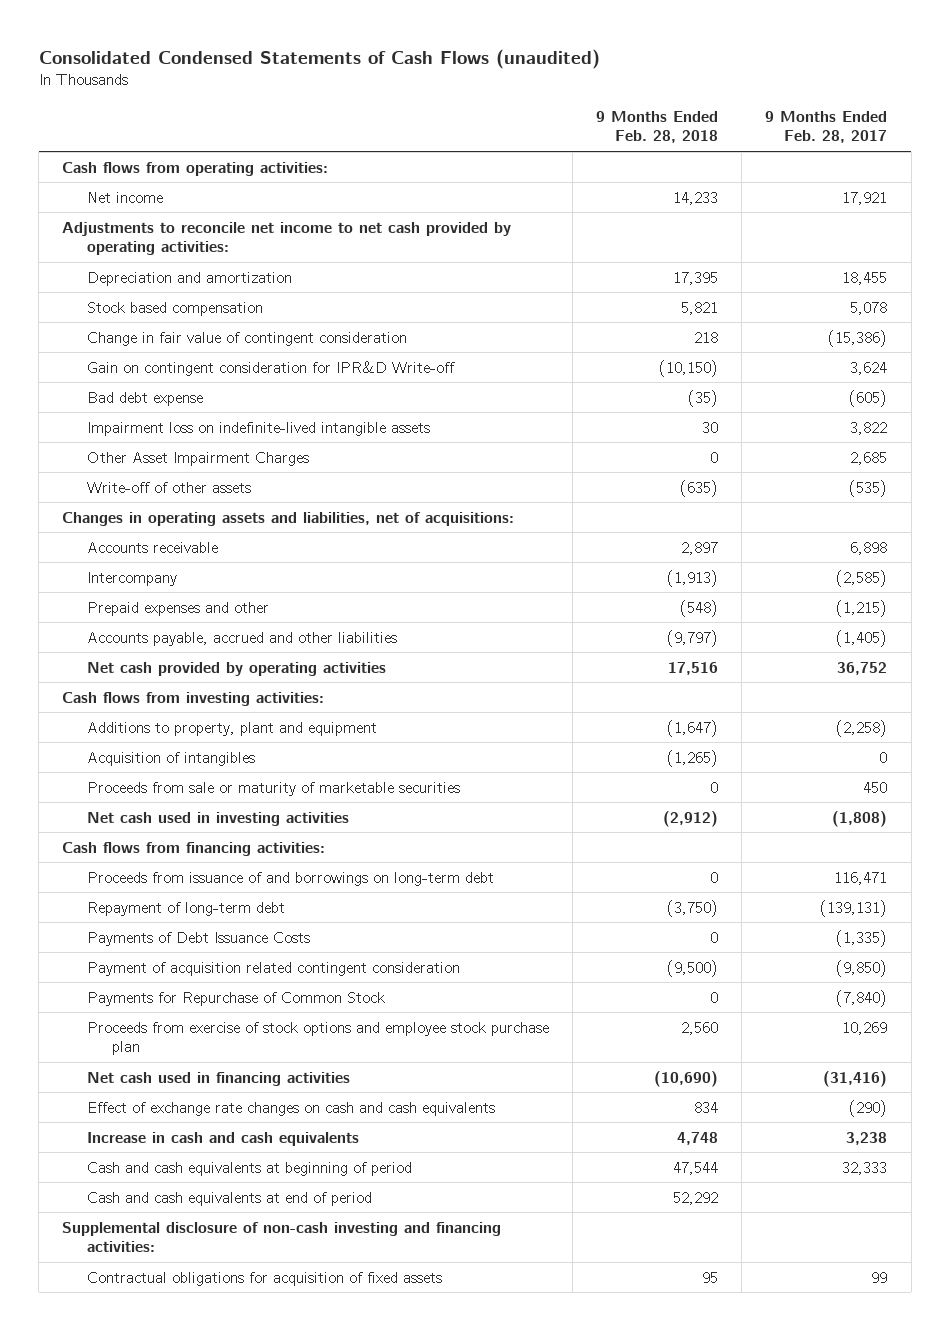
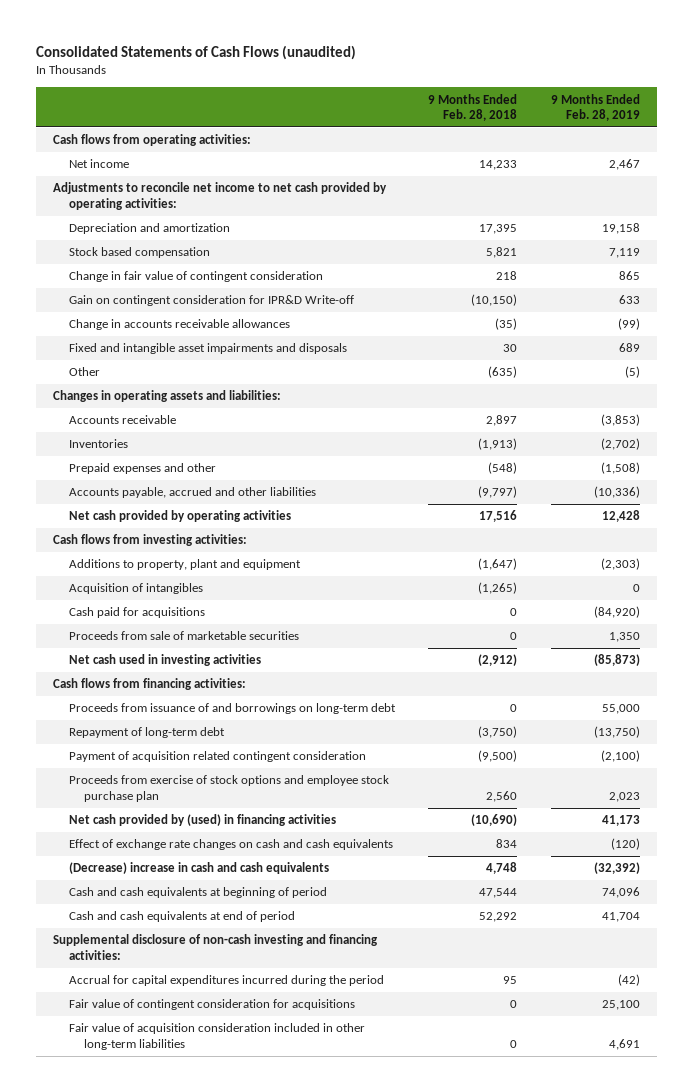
[38,48,600,69] Consolidated Condensed Statements of Cash Flows (unaudited) -> [36,44,357,60] Consolidated Statements of Cash Flows (unaudited)
[765,110,888,144] 9 Months Ended Feb. 28, 2017 -> none
none -> [550,93,640,121] 9 Months Ended Feb. 28, 2019
[87,451,310,466] Other Asset Impairment Charges -> none
[87,391,204,406] Bad debt expense -> [68,319,290,331] Change in accounts receivable allowances
[87,421,431,436] Impairment loss on indefinite-lived intangible assets -> [68,343,347,355] Fixed and intangible asset impairments and disposals
[87,481,252,493] Write-off of other assets -> [68,367,100,377] Other
[62,511,515,526] Changes in operating assets and liabilities, net of acquisitions: -> [52,390,281,403] Changes in operating assets and liabilities:
[87,571,178,586] Intercompany -> [68,439,128,449] Inventories
none -> [68,607,205,619] Cash paid for acquisitions
[87,781,461,796] Proceeds from sale or maturity of marketable securities -> [68,631,299,641] Proceeds from sale of marketable securities
[87,931,311,946] Payments of Debt Issuance Costs -> none
[87,991,386,1006] Payments for Repurchase of Common Stock -> none
[87,1071,351,1086] Net cash used in financing activities -> [68,814,336,827] Net cash provided by (used) in financing activities
[87,1131,360,1146] Increase in cash and cash equivalents -> [68,862,329,875] (Decrease) increase in cash and cash equivalents
[87,1271,443,1286] Contractual obligations for acquisition of fixed assets -> [68,975,384,987] Accrual for capital expenditures incurred during the period
none -> [68,999,355,1011] Fair value of contingent consideration for acquisitions
none -> [68,1023,365,1050] Fair value of acquisition consideration included in other long-term liabilities

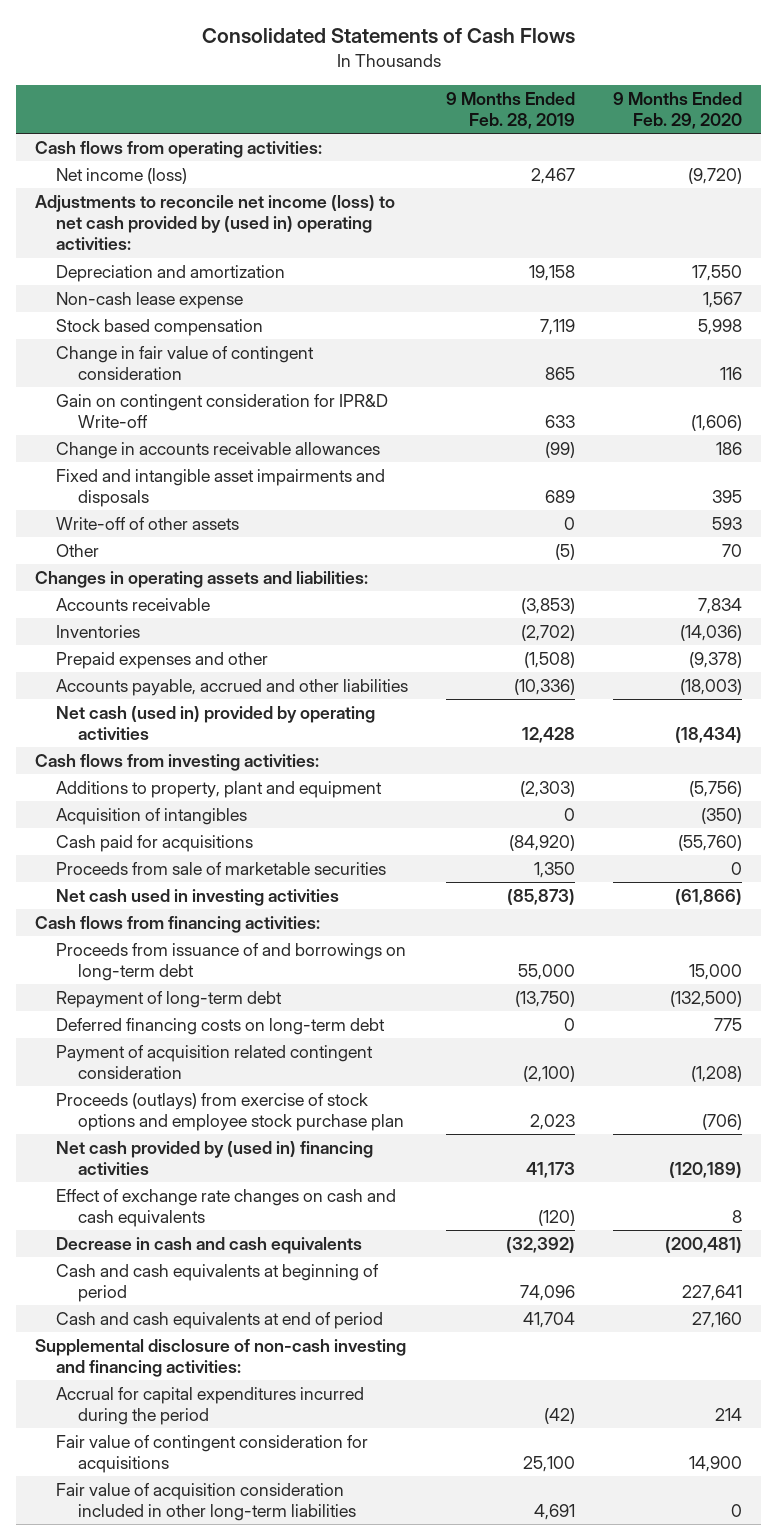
[36,44,357,60] Consolidated Statements of Cash Flows (unaudited) -> [201,28,575,44] Consolidated Statements of Cash Flows
[428,93,518,121] 9 Months Ended Feb. 28, 2018 -> none
none -> [613,91,743,130] 9 Months Ended Feb. 29, 2020
[68,159,129,169] Net income -> [56,168,188,185] Net income (loss)
[52,182,387,210] Adjustments to reconcile net income to net cash provided by operating activities: -> [34,195,395,251] Adjustments to reconcile net income (loss) to net cash provided by (used in) operating activities:
none -> [56,292,244,310] Non-cash lease expense
none -> [56,517,240,531] Write-off of other assets
[68,510,291,523] Net cash provided by operating activities -> [56,706,376,741] Net cash (used in) provided by operating activities
none -> [56,1018,386,1036] Deferred financing costs on long-term debt
[68,775,389,802] Proceeds from exercise of stock options and employee stock purchase plan -> [56,1093,405,1132] Proceeds (outlays) from exercise of stock options and employee stock purchase plan
[68,814,336,827] Net cash provided by (used) in financing activities -> [56,1141,374,1176] Net cash provided by (used in) financing activities
[68,862,329,875] (Decrease) increase in cash and cash equivalents -> [56,1237,363,1255] Decrease in cash and cash equivalents

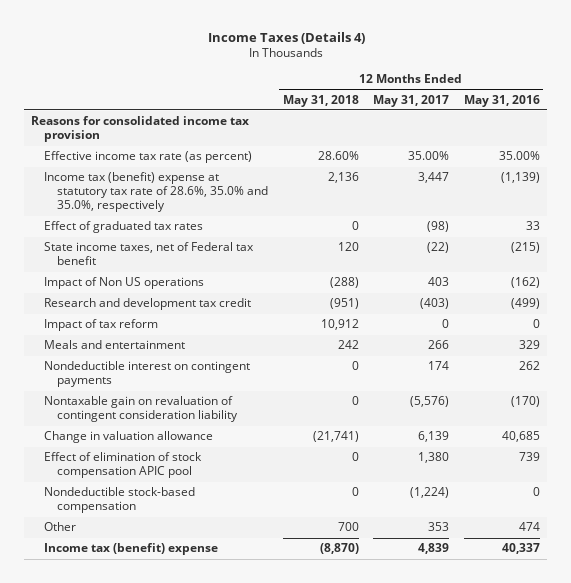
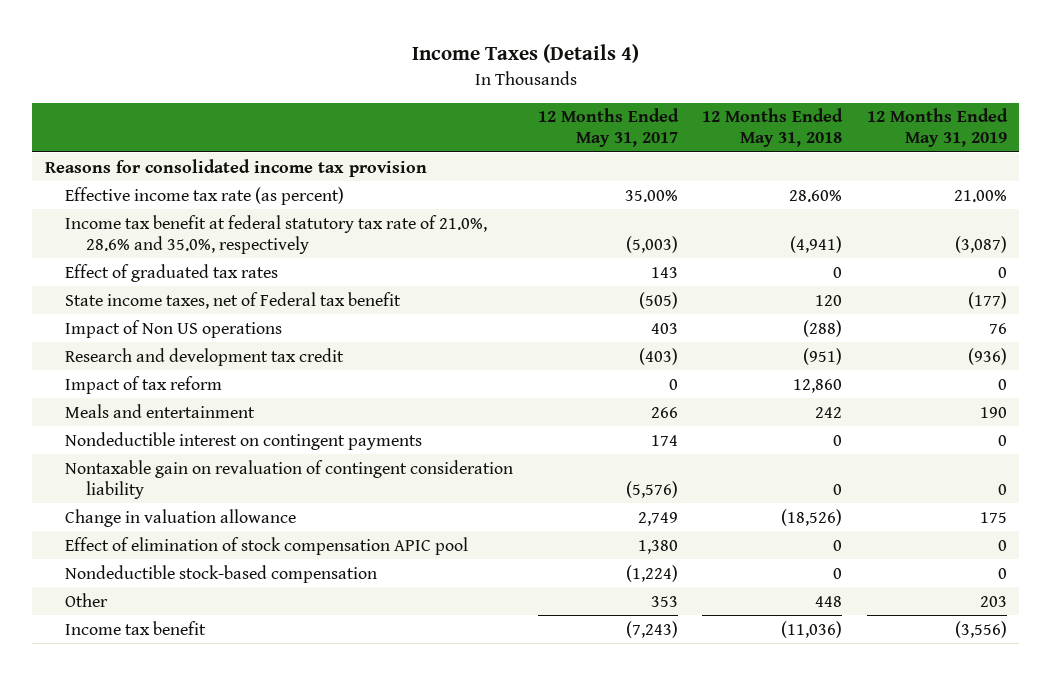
[463,94,540,107] May 31, 2016 -> none
none -> [866,108,1008,148] 12 Months Ended May 31, 2019
[44,172,269,213] Income tax (benefit) expense at statutory tax rate of 28.6%, 35.0% and 35.0%, respectively -> [65,214,488,254] Income tax benefit at federal statutory tax rate of 21.0%, 28.6% and 35.0%, respectively
[327,172,359,184] 2,136 -> [790,235,843,253] (4,941)
[418,172,450,184] 3,447 -> [625,235,678,253] (5,003)
[427,221,450,233] (98) -> [650,266,678,278] 143
[427,242,450,254] (22) -> [638,291,678,309] (505)
[320,319,359,331] 10,912 -> [793,378,843,393] 12,860
[312,431,359,443] (21,741) -> [781,508,843,526] (18,526)
[418,431,450,443] 6,139 -> [637,511,678,526] 2,749
[337,522,359,532] 700 -> [815,595,843,607] 448
[44,543,219,556] Income tax (benefit) expense -> [65,620,207,635] Income tax benefit
[319,543,359,555] (8,870) -> [781,620,843,638] (11,036)
[418,543,450,555] 4,839 -> [625,620,678,638] (7,243)

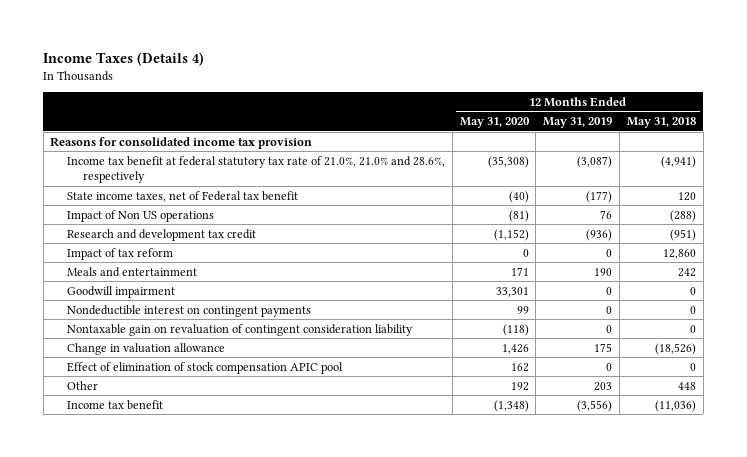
[537,108,679,148] 12 Months Ended May 31, 2017 -> none
none -> [459,117,530,129] May 31, 2020
[65,186,345,205] Effective income tax rate (as percent) -> none
[65,263,279,282] Effect of graduated tax rates -> none
[65,214,488,254] Income tax benefit at federal statutory tax rate of 21.0%, 28.6% and 35.0%, respectively -> [66,155,445,184] Income tax benefit at federal statutory tax rate of 21.0%, 21.0% and 28.6%, respectively
none -> [66,285,175,298] Goodwill impairment
[65,564,378,583] Nondeductible stock-based compensation -> none

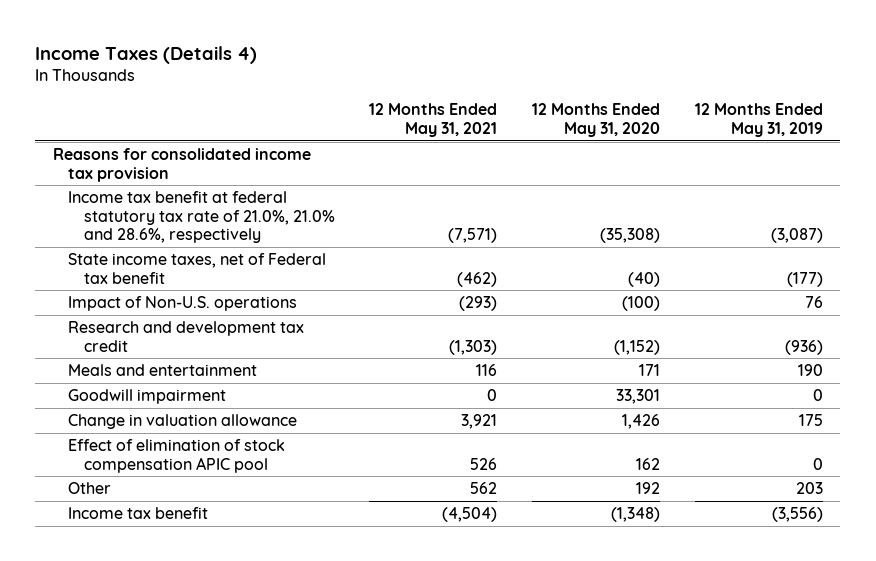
[627,117,697,129] May 31, 2018 -> none
none -> [369,103,498,137] 12 Months Ended May 31, 2021
[66,209,214,222] Impact of Non US operations -> [68,296,298,312] Impact of Non-U.S. operations
[508,209,529,222] (81) -> [622,296,661,312] (100)
[66,247,173,260] Impact of tax reform -> none
[66,304,311,317] Nondeductible interest on contingent payments -> none
[66,323,413,336] Nontaxable gain on revaluation of contingent consideration liability -> none

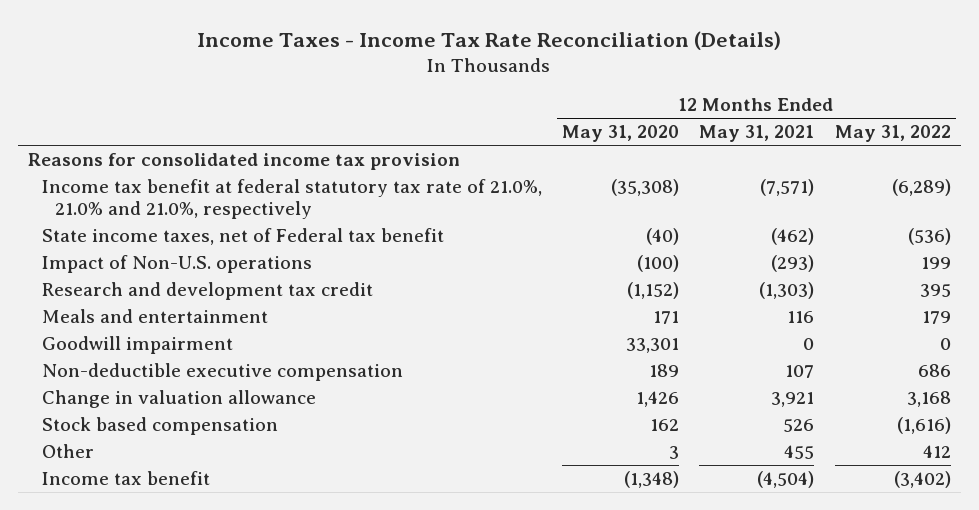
[35,46,258,65] Income Taxes (Details 4) -> [197,31,782,51] Income Taxes - Income Tax Rate Reconciliation (Details)
[694,103,823,137] 12 Months Ended May 31, 2019 -> none
none -> [834,125,951,143] May 31, 2022
[68,191,335,244] Income tax benefit at federal statutory tax rate of 21.0%, 21.0% and 28.6%, respectively -> [41,179,542,219] Income tax benefit at federal statutory tax rate of 21.0%, 21.0% and 21.0%, respectively
none -> [41,363,403,382] Non-deductible executive compensation
[68,439,286,473] Effect of elimination of stock compensation APIC pool -> [41,417,278,436] Stock based compensation
[470,482,498,495] 562 -> [784,445,815,460] 455
[636,482,661,495] 192 -> [669,446,680,460] 3

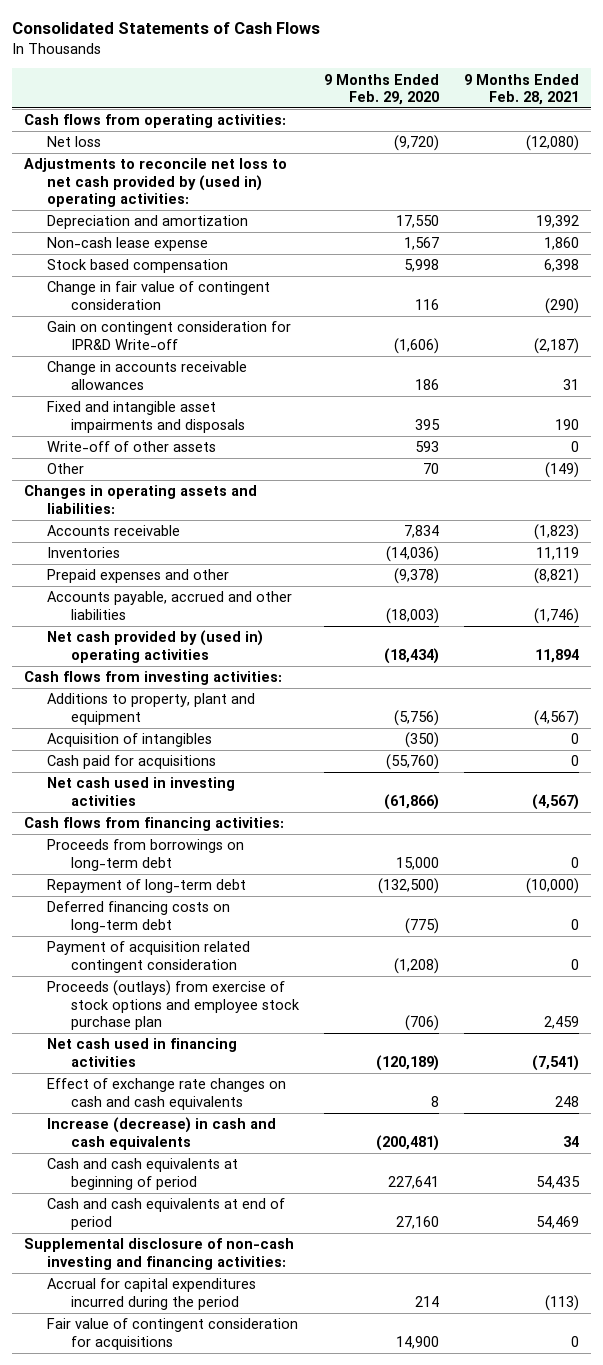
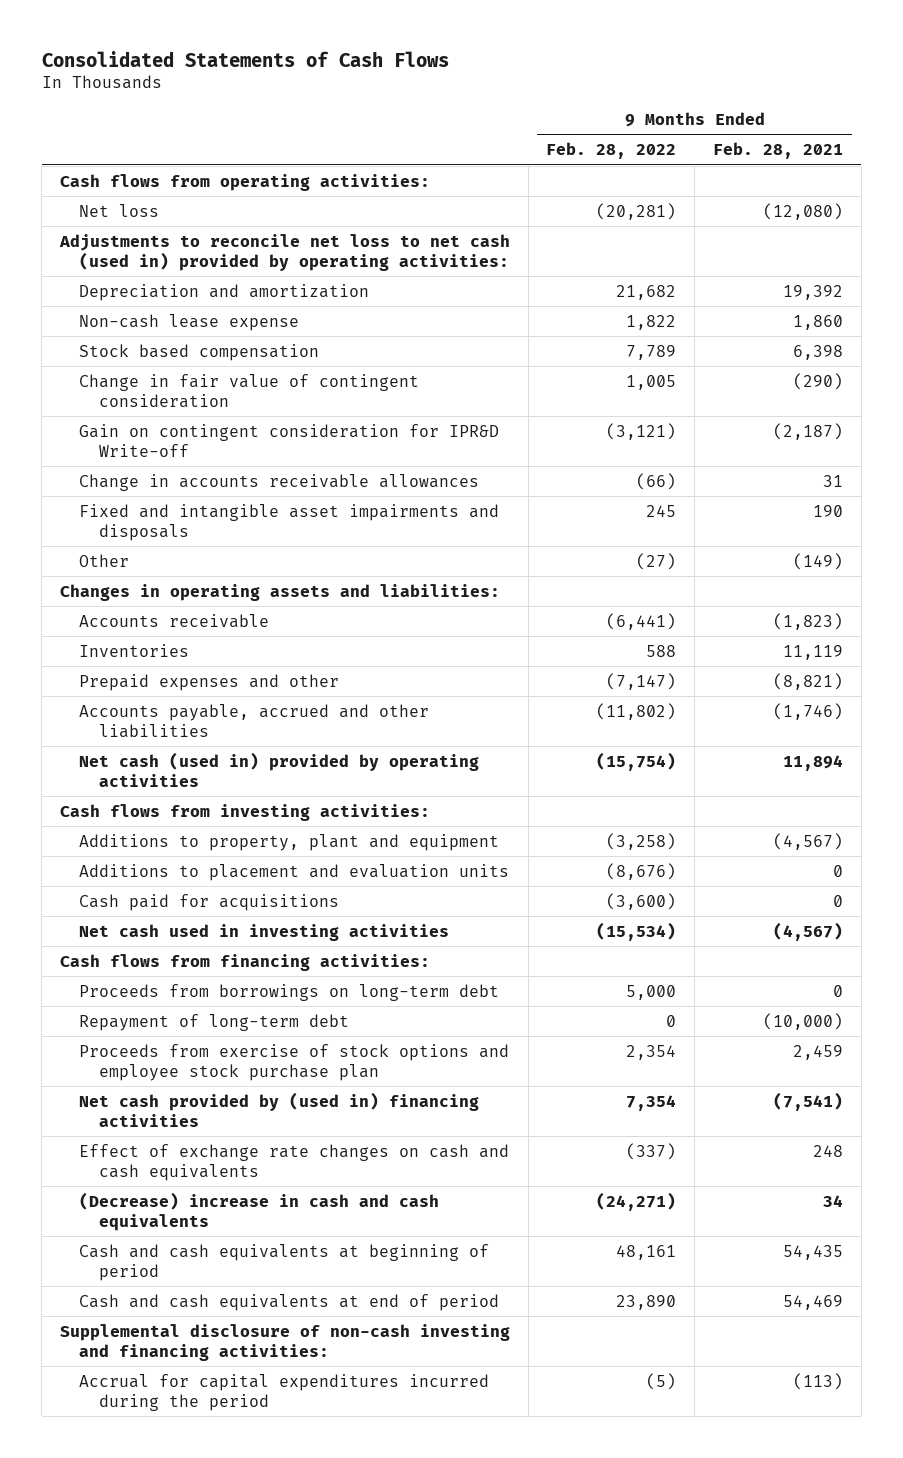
[323,73,439,105] 9 Months Ended Feb. 29, 2020 -> none
none -> [546,142,677,160] Feb. 28, 2022
[24,158,288,207] Adjustments to reconcile net loss to net cash provided by (used in) operating activities: -> [58,233,510,271] Adjustments to reconcile net loss to net cash (used in) provided by operating activities:
[47,441,217,453] Write-off of other assets -> none
[47,630,264,663] Net cash provided by (used in) operating activities -> [79,751,480,787] Net cash (used in) provided by operating activities
[47,733,213,748] Acquisition of intangibles -> none
none -> [79,863,510,881] Additions to placement and evaluation units
[47,901,231,933] Deferred financing costs on long-term debt -> none
[47,941,251,973] Payment of acquisition related contingent consideration -> none
[47,980,300,1030] Proceeds (outlays) from exercise of stock options and employee stock purchase plan -> [79,1043,510,1081] Proceeds from exercise of stock options and employee stock purchase plan
[47,1038,238,1067] Net cash used in financing activities -> [79,1091,480,1127] Net cash provided by (used in) financing activities
[47,1117,277,1150] Increase (decrease) in cash and cash equivalents -> [79,1191,440,1231] (Decrease) increase in cash and cash equivalents
[47,1318,299,1350] Fair value of contingent consideration for acquisitions -> none

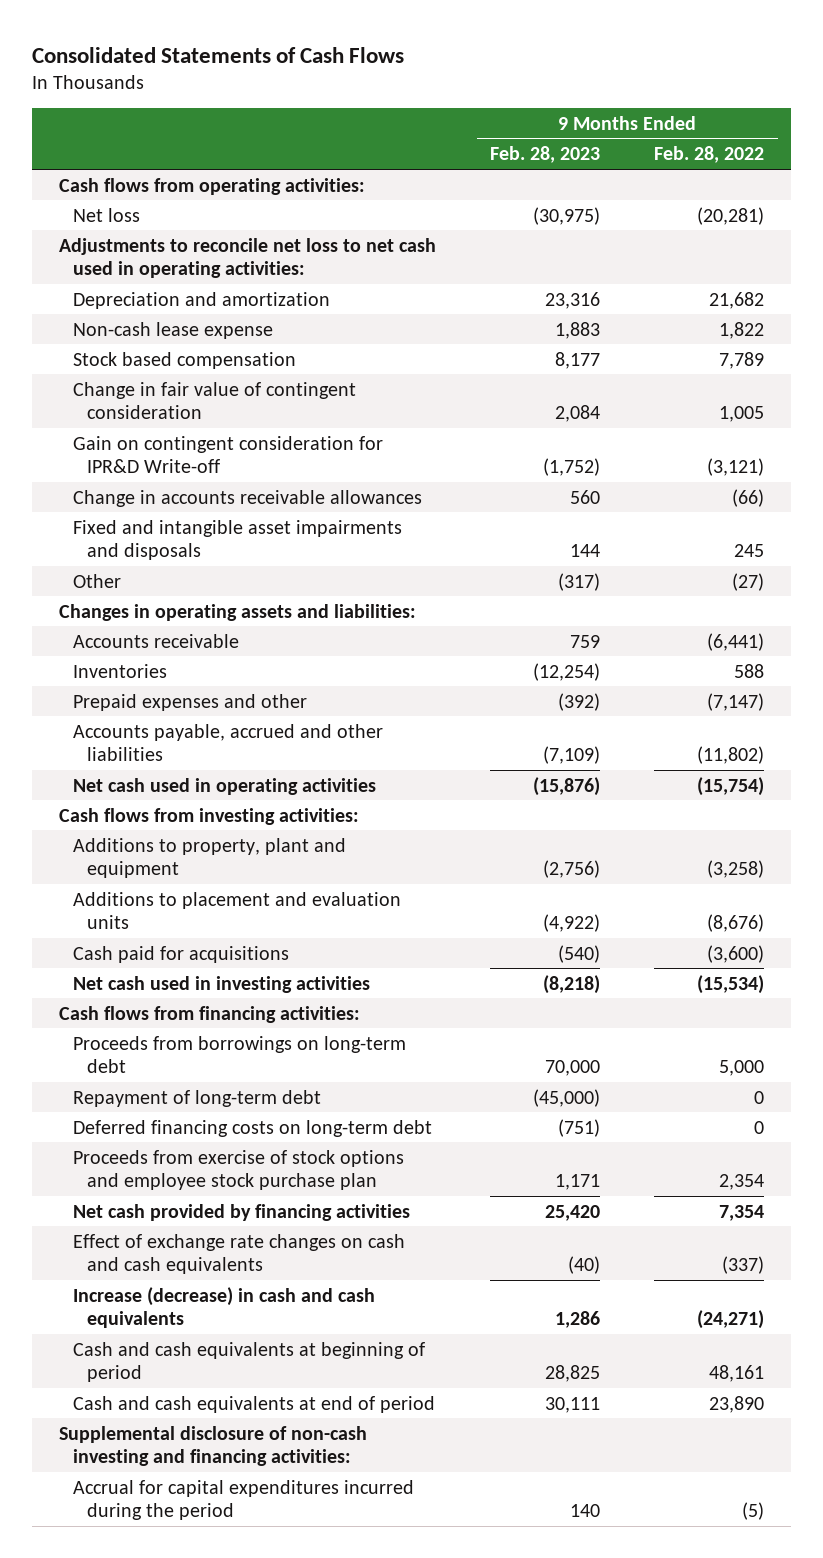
[712,142,843,160] Feb. 28, 2021 -> none
none -> [490,146,601,164] Feb. 28, 2023
[58,233,510,271] Adjustments to reconcile net loss to net cash (used in) provided by operating activities: -> [59,237,437,279] Adjustments to reconcile net loss to net cash used in operating activities:
[79,751,480,787] Net cash (used in) provided by operating activities -> [73,777,377,795] Net cash used in operating activities
none -> [73,1119,433,1137] Deferred financing costs on long-term debt
[79,1091,480,1127] Net cash provided by (used in) financing activities -> [73,1203,411,1221] Net cash provided by financing activities
[79,1191,440,1231] (Decrease) increase in cash and cash equivalents -> [73,1286,376,1329] Increase (decrease) in cash and cash equivalents

